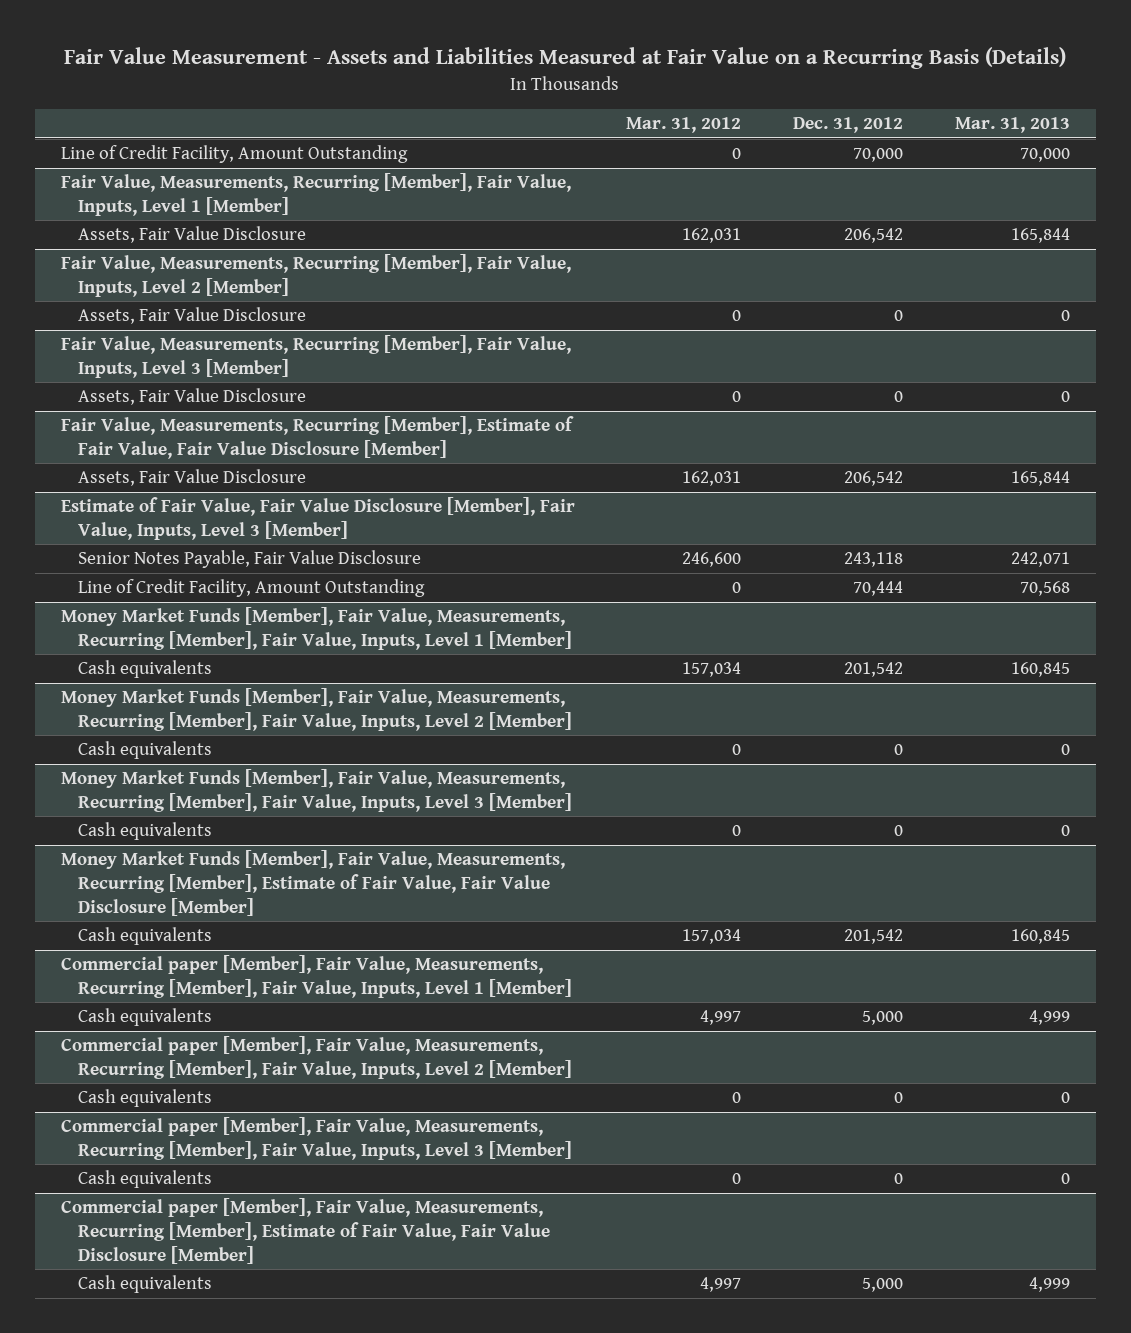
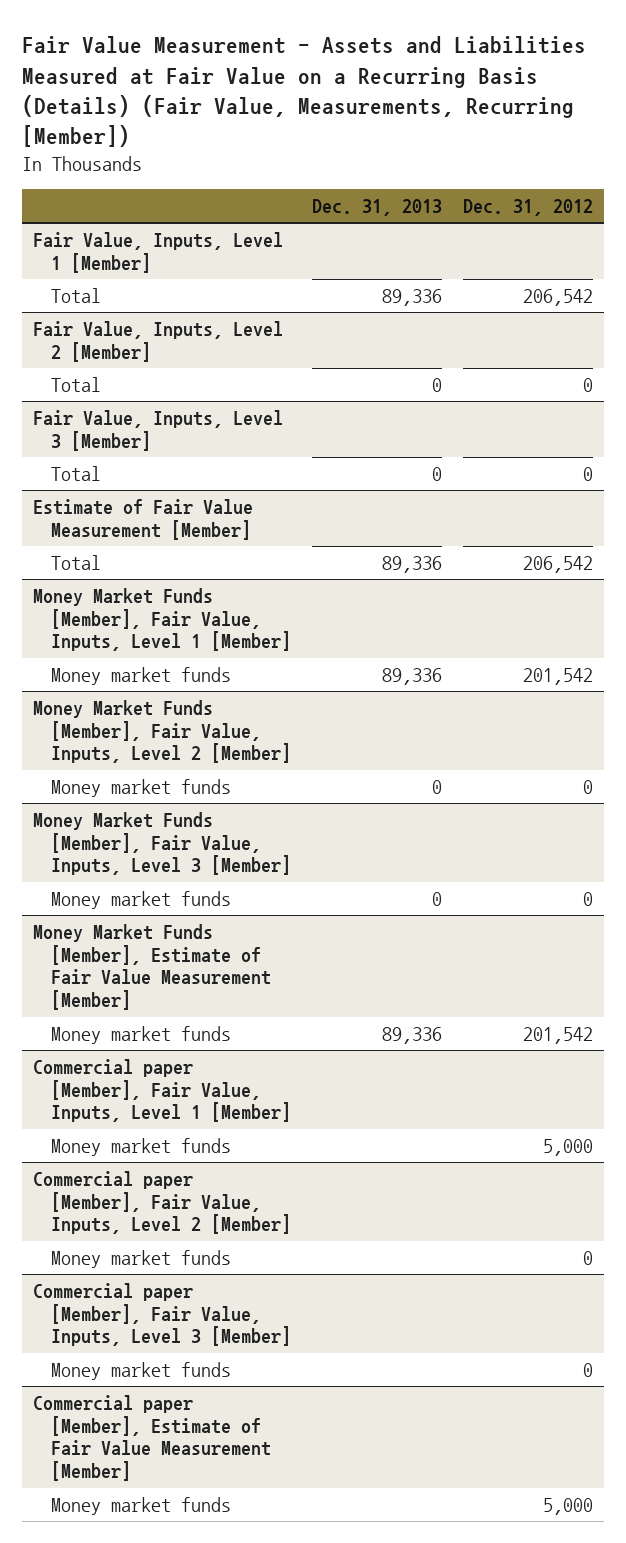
[64,47,1067,70] Fair Value Measurement - Assets and Liabilities Measured at Fair Value on a Recurring Basis (Details) -> [21,36,586,148] Fair Value Measurement - Assets and Liabilities Measured at Fair Value on a Recurring Basis (Details) (Fair Value, Measurements, Recurring [Member])
[626,117,742,134] Mar. 31, 2012 -> none
[954,117,1070,134] Mar. 31, 2013 -> none
none -> [311,199,442,217] Dec. 31, 2013
[60,145,408,164] Line of Credit Facility, Amount Outstanding -> none
[60,497,575,541] Estimate of Fair Value, Fair Value Disclosure [Member], Fair Value, Inputs, Level 3 [Member] -> none
[77,550,421,569] Senior Notes Payable, Fair Value Disclosure -> none
[77,579,425,598] Line of Credit Facility, Amount Outstanding -> none
[60,173,571,217] Fair Value, Measurements, Recurring [Member], Fair Value, Inputs, Level 1 [Member] -> [32,231,283,273] Fair Value, Inputs, Level 1 [Member]
[77,226,306,244] Assets, Fair Value Disclosure -> [50,287,101,303] Total
[60,254,571,298] Fair Value, Measurements, Recurring [Member], Fair Value, Inputs, Level 2 [Member] -> [32,320,283,362] Fair Value, Inputs, Level 2 [Member]
[77,307,306,325] Assets, Fair Value Disclosure -> [50,376,101,392] Total
[60,335,571,379] Fair Value, Measurements, Recurring [Member], Fair Value, Inputs, Level 3 [Member] -> [32,409,283,451] Fair Value, Inputs, Level 3 [Member]
[77,388,306,406] Assets, Fair Value Disclosure -> [50,465,101,481] Total
[60,416,574,460] Fair Value, Measurements, Recurring [Member], Estimate of Fair Value, Fair Value Disclosure [Member] -> [32,498,253,540] Estimate of Fair Value Measurement [Member]
[77,469,306,487] Assets, Fair Value Disclosure -> [50,554,101,570] Total
[60,607,572,651] Money Market Funds [Member], Fair Value, Measurements, Recurring [Member], Fair Value, Inputs, Level 1 [Member] -> [32,587,291,652] Money Market Funds [Member], Fair Value, Inputs, Level 1 [Member]
[77,660,212,679] Cash equivalents -> [50,666,231,685] Money market funds
[60,688,572,732] Money Market Funds [Member], Fair Value, Measurements, Recurring [Member], Fair Value, Inputs, Level 2 [Member] -> [32,699,291,764] Money Market Funds [Member], Fair Value, Inputs, Level 2 [Member]
[77,741,212,760] Cash equivalents -> [50,778,231,797] Money market funds
[60,769,572,813] Money Market Funds [Member], Fair Value, Measurements, Recurring [Member], Fair Value, Inputs, Level 3 [Member] -> [32,811,291,876] Money Market Funds [Member], Fair Value, Inputs, Level 3 [Member]
[77,822,212,841] Cash equivalents -> [50,890,231,909] Money market funds
[60,850,565,917] Money Market Funds [Member], Fair Value, Measurements, Recurring [Member], Estimate of Fair Value, Fair Value Disclosure [Member] -> [32,923,271,1011] Money Market Funds [Member], Estimate of Fair Value Measurement [Member]
[77,927,212,946] Cash equivalents -> [50,1025,231,1044] Money market funds
[60,955,572,999] Commercial paper [Member], Fair Value, Measurements, Recurring [Member], Fair Value, Inputs, Level 1 [Member] -> [32,1058,291,1123] Commercial paper [Member], Fair Value, Inputs, Level 1 [Member]
[77,1008,212,1027] Cash equivalents -> [50,1137,231,1156] Money market funds
[60,1036,572,1080] Commercial paper [Member], Fair Value, Measurements, Recurring [Member], Fair Value, Inputs, Level 2 [Member] -> [32,1170,291,1235] Commercial paper [Member], Fair Value, Inputs, Level 2 [Member]
[77,1089,212,1108] Cash equivalents -> [50,1249,231,1268] Money market funds
[60,1117,572,1161] Commercial paper [Member], Fair Value, Measurements, Recurring [Member], Fair Value, Inputs, Level 3 [Member] -> [32,1282,291,1347] Commercial paper [Member], Fair Value, Inputs, Level 3 [Member]
[77,1170,212,1189] Cash equivalents -> [50,1361,231,1380] Money market funds
[60,1198,550,1265] Commercial paper [Member], Fair Value, Measurements, Recurring [Member], Estimate of Fair Value, Fair Value Disclosure [Member] -> [32,1394,271,1482] Commercial paper [Member], Estimate of Fair Value Measurement [Member]
[77,1275,212,1294] Cash equivalents -> [50,1496,231,1515] Money market funds

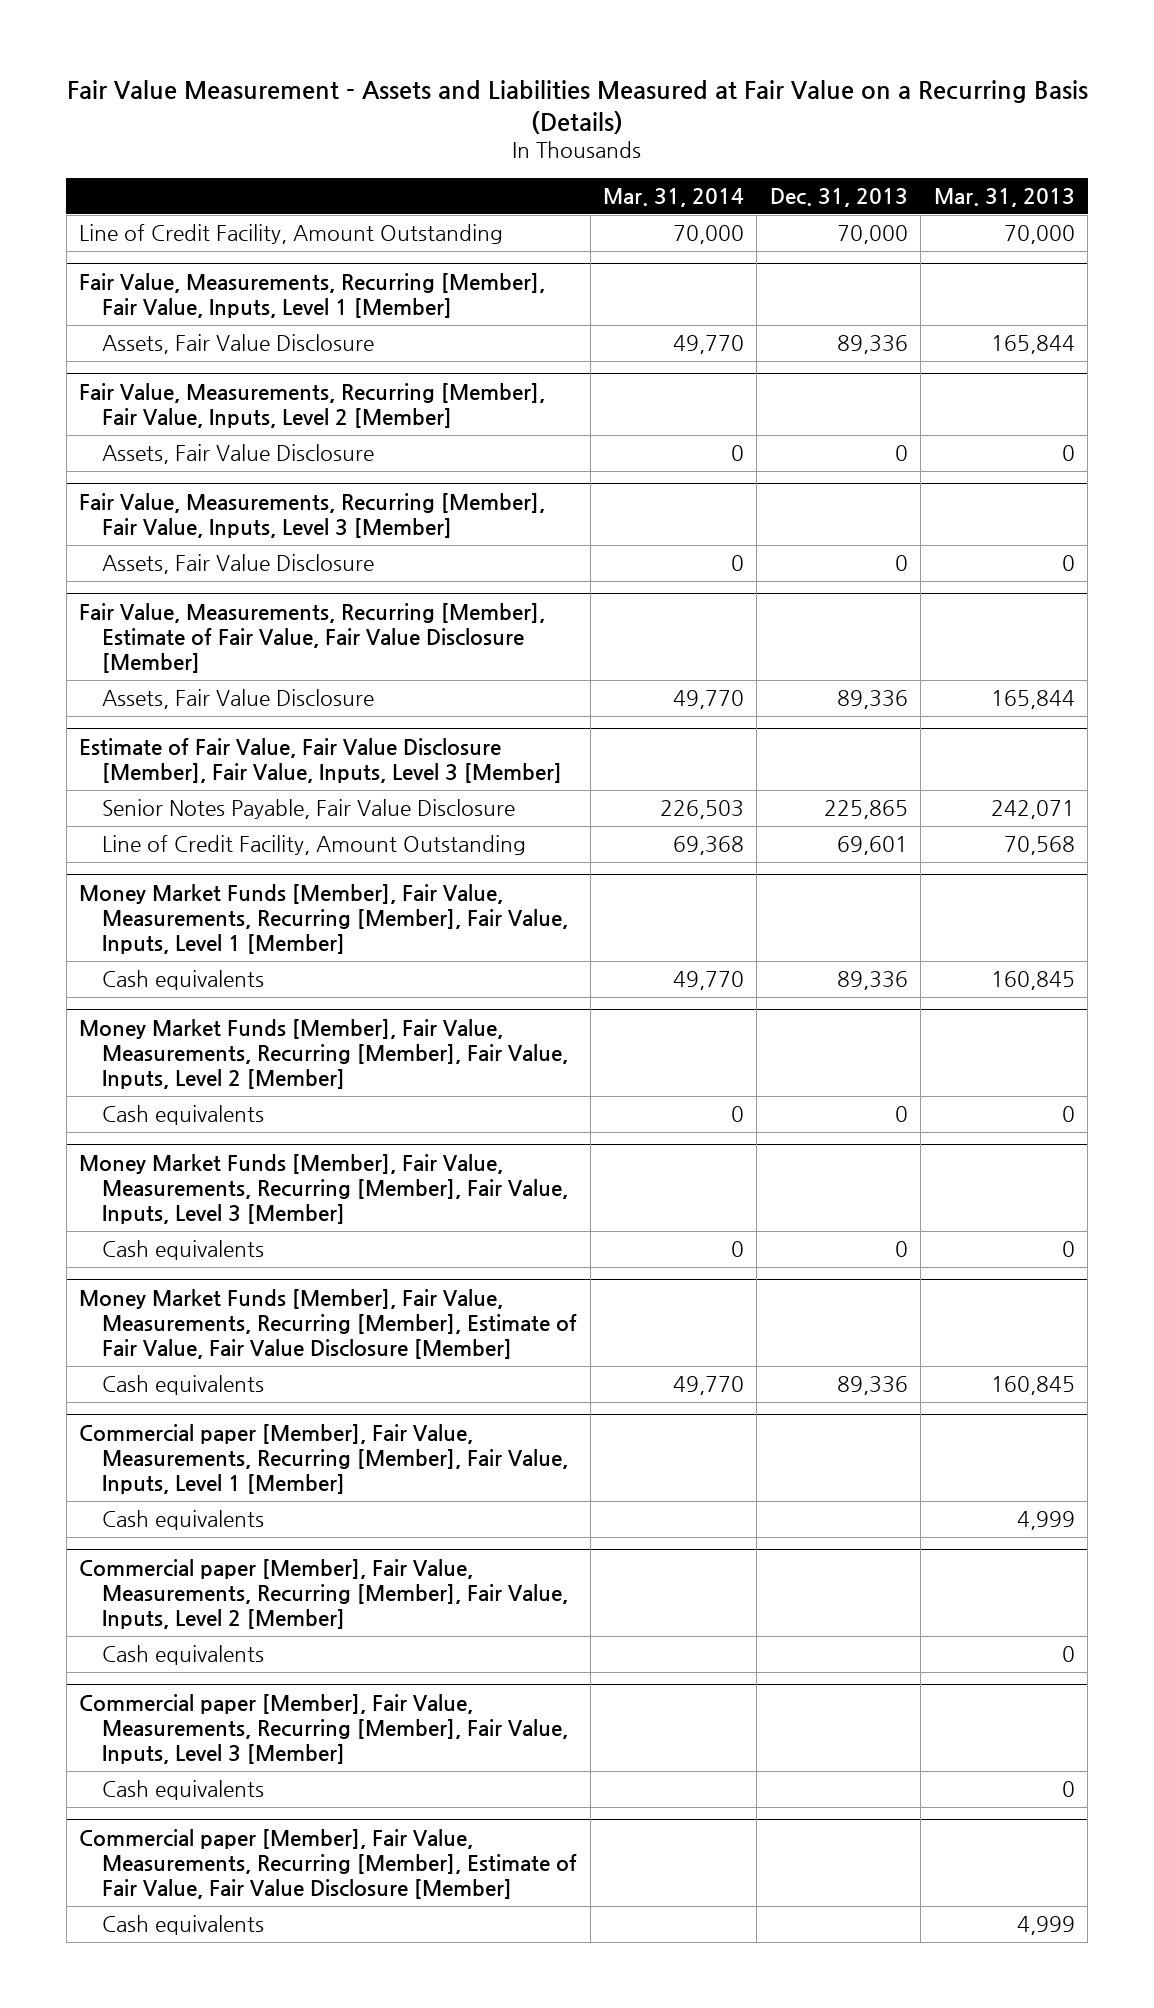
[21,36,586,148] Fair Value Measurement - Assets and Liabilities Measured at Fair Value on a Recurring Basis (Details) (Fair Value, Measurements, Recurring [Member]) -> [66,79,1088,134] Fair Value Measurement - Assets and Liabilities Measured at Fair Value on a Recurring Basis (Details)
[463,199,594,217] Dec. 31, 2012 -> none
none -> [603,187,745,207] Mar. 31, 2014
none -> [933,187,1075,207] Mar. 31, 2013
none -> [79,224,504,245] Line of Credit Facility, Amount Outstanding
[32,231,283,273] Fair Value, Inputs, Level 1 [Member] -> [79,272,546,318] Fair Value, Measurements, Recurring [Member], Fair Value, Inputs, Level 1 [Member]
[50,287,101,303] Total -> [102,334,375,355] Assets, Fair Value Disclosure
[32,320,283,362] Fair Value, Inputs, Level 2 [Member] -> [79,382,546,428] Fair Value, Measurements, Recurring [Member], Fair Value, Inputs, Level 2 [Member]
[50,376,101,392] Total -> [102,444,375,465] Assets, Fair Value Disclosure
[32,409,283,451] Fair Value, Inputs, Level 3 [Member] -> [79,492,546,538] Fair Value, Measurements, Recurring [Member], Fair Value, Inputs, Level 3 [Member]
[50,465,101,481] Total -> [102,554,375,575] Assets, Fair Value Disclosure
[32,498,253,540] Estimate of Fair Value Measurement [Member] -> [79,602,546,673] Fair Value, Measurements, Recurring [Member], Estimate of Fair Value, Fair Value Disclosure [Member]
[50,554,101,570] Total -> [102,689,375,710] Assets, Fair Value Disclosure
none -> [79,737,563,783] Estimate of Fair Value, Fair Value Disclosure [Member], Fair Value, Inputs, Level 3 [Member]
none -> [102,799,516,820] Senior Notes Payable, Fair Value Disclosure
none -> [102,835,527,856] Line of Credit Facility, Amount Outstanding
[32,587,291,652] Money Market Funds [Member], Fair Value, Inputs, Level 1 [Member] -> [79,883,569,954] Money Market Funds [Member], Fair Value, Measurements, Recurring [Member], Fair Value, Inputs, Level 1 [Member]
[50,666,231,685] Money market funds -> [102,970,265,991] Cash equivalents
[32,699,291,764] Money Market Funds [Member], Fair Value, Inputs, Level 2 [Member] -> [79,1018,569,1089] Money Market Funds [Member], Fair Value, Measurements, Recurring [Member], Fair Value, Inputs, Level 2 [Member]
[50,778,231,797] Money market funds -> [102,1105,265,1126] Cash equivalents
[32,811,291,876] Money Market Funds [Member], Fair Value, Inputs, Level 3 [Member] -> [79,1153,569,1224] Money Market Funds [Member], Fair Value, Measurements, Recurring [Member], Fair Value, Inputs, Level 3 [Member]
[50,890,231,909] Money market funds -> [102,1240,265,1261] Cash equivalents
[32,923,271,1011] Money Market Funds [Member], Estimate of Fair Value Measurement [Member] -> [79,1288,578,1359] Money Market Funds [Member], Fair Value, Measurements, Recurring [Member], Estimate of Fair Value, Fair Value Disclosure [Member]
[50,1025,231,1044] Money market funds -> [102,1375,265,1396] Cash equivalents
[32,1058,291,1123] Commercial paper [Member], Fair Value, Inputs, Level 1 [Member] -> [79,1423,569,1494] Commercial paper [Member], Fair Value, Measurements, Recurring [Member], Fair Value, Inputs, Level 1 [Member]
[50,1137,231,1156] Money market funds -> [102,1510,265,1531] Cash equivalents
[32,1170,291,1235] Commercial paper [Member], Fair Value, Inputs, Level 2 [Member] -> [79,1558,569,1629] Commercial paper [Member], Fair Value, Measurements, Recurring [Member], Fair Value, Inputs, Level 2 [Member]
[50,1249,231,1268] Money market funds -> [102,1645,265,1666] Cash equivalents
[32,1282,291,1347] Commercial paper [Member], Fair Value, Inputs, Level 3 [Member] -> [79,1693,569,1764] Commercial paper [Member], Fair Value, Measurements, Recurring [Member], Fair Value, Inputs, Level 3 [Member]
[50,1361,231,1380] Money market funds -> [102,1780,265,1801] Cash equivalents
[32,1394,271,1482] Commercial paper [Member], Estimate of Fair Value Measurement [Member] -> [79,1828,578,1899] Commercial paper [Member], Fair Value, Measurements, Recurring [Member], Estimate of Fair Value, Fair Value Disclosure [Member]
[50,1496,231,1515] Money market funds -> [102,1915,265,1936] Cash equivalents

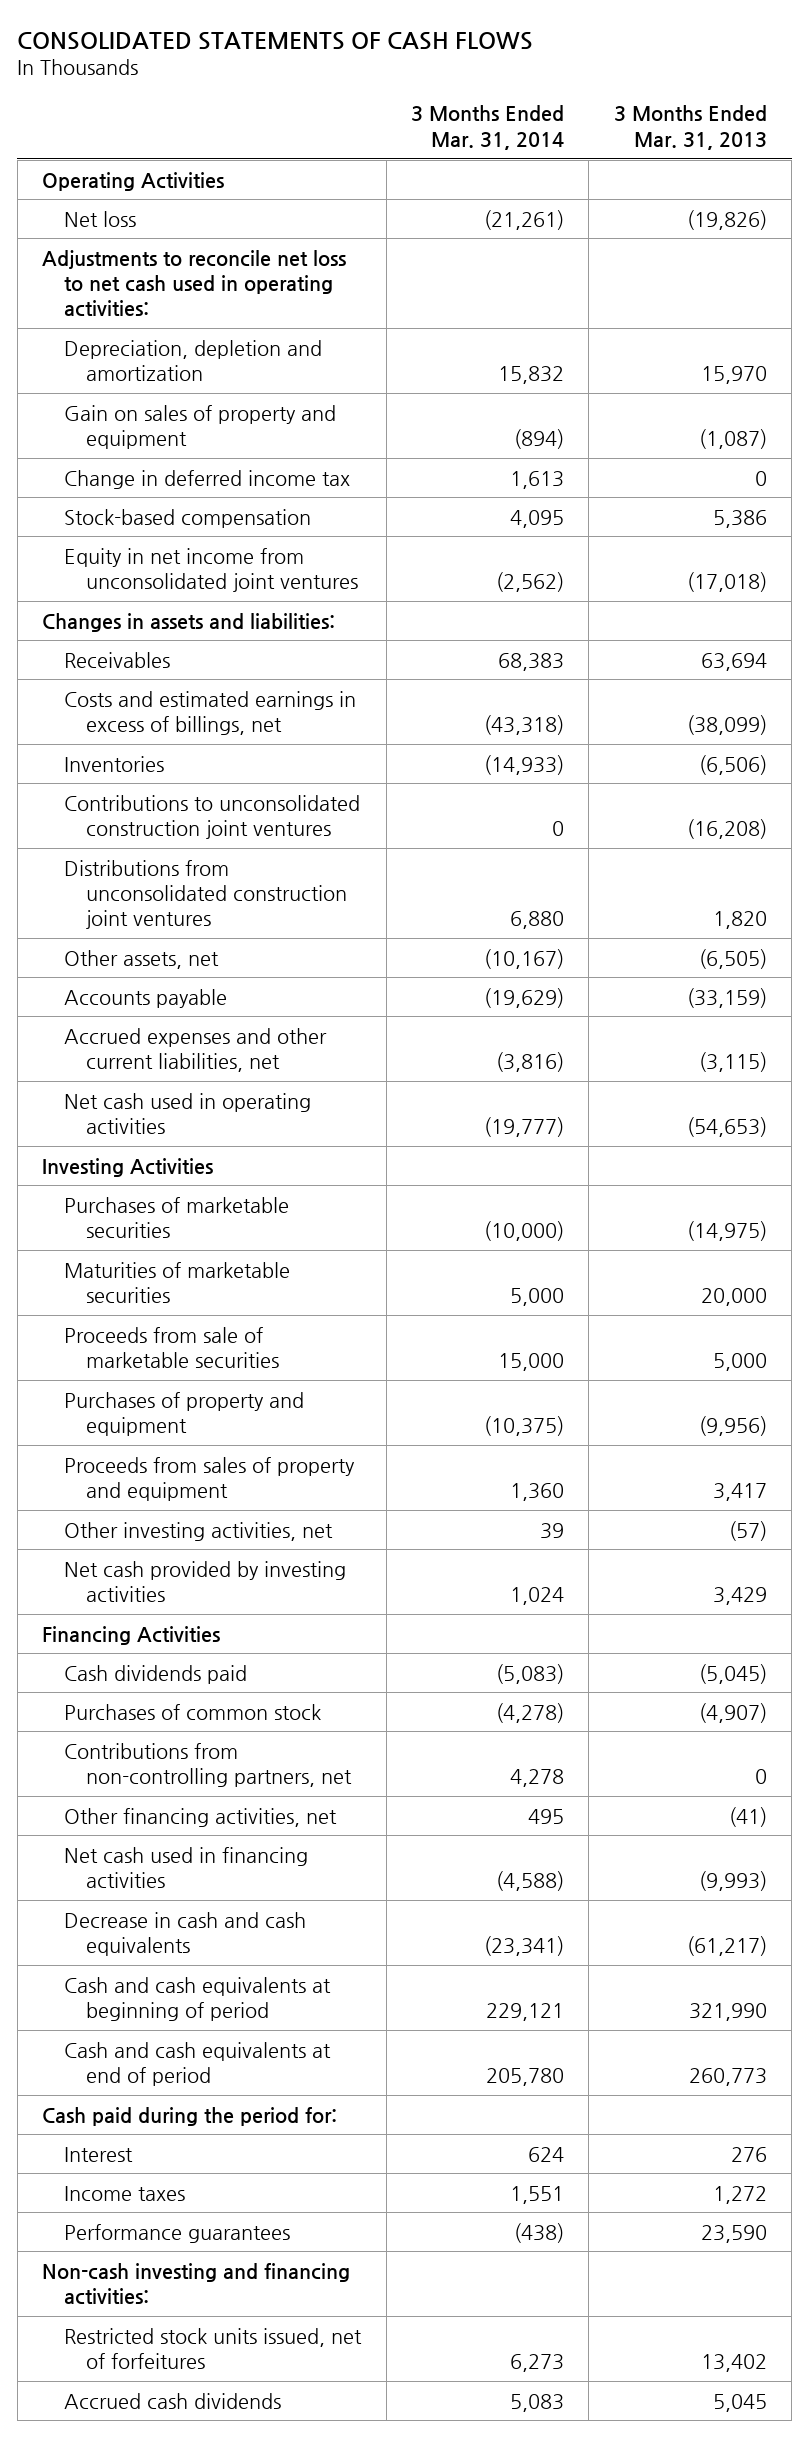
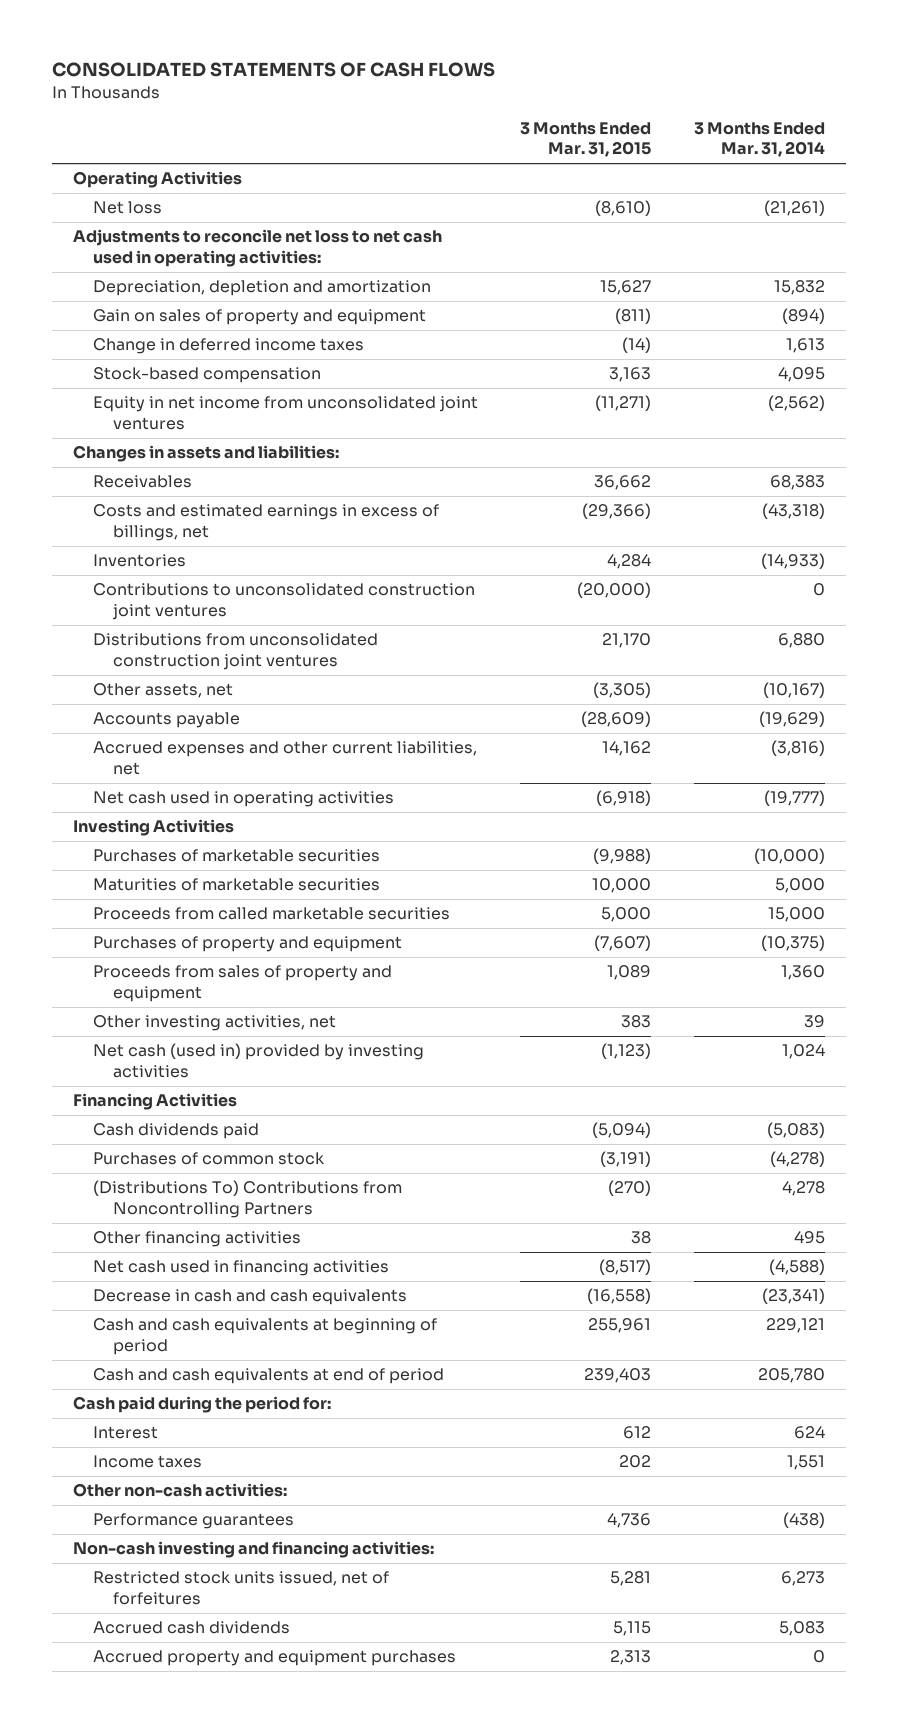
[613,105,767,150] 3 Months Ended Mar. 31, 2013 -> none
none -> [520,121,652,158] 3 Months Ended Mar. 31, 2015
[64,469,351,489] Change in deferred income tax -> [93,338,365,355] Change in deferred income taxes
[64,1326,280,1368] Proceeds from sale of marketable securities -> [93,907,451,921] Proceeds from called marketable securities
[64,1560,347,1602] Net cash provided by investing activities -> [93,1043,425,1078] Net cash (used in) provided by investing activities
[64,1742,353,1787] Contributions from non-controlling partners, net -> [93,1180,403,1218] (Distributions To) Contributions from Noncontrolling Partners
[64,1807,338,1827] Other financing activities, net -> [93,1231,302,1248] Other financing activities
none -> [72,1483,287,1498] Other non-cash activities:
none -> [93,1650,457,1667] Accrued property and equipment purchases

